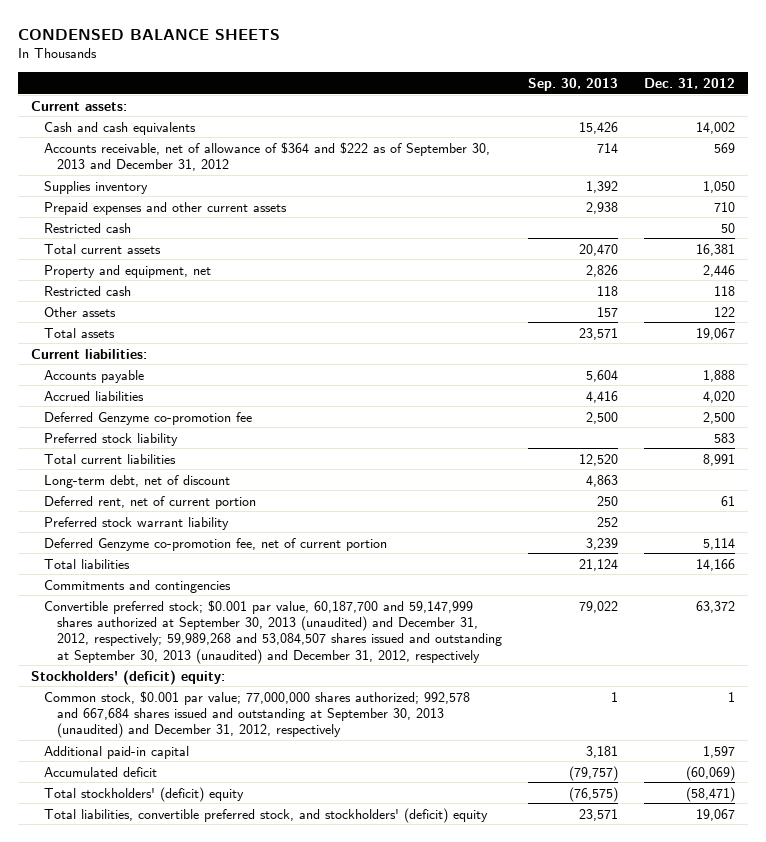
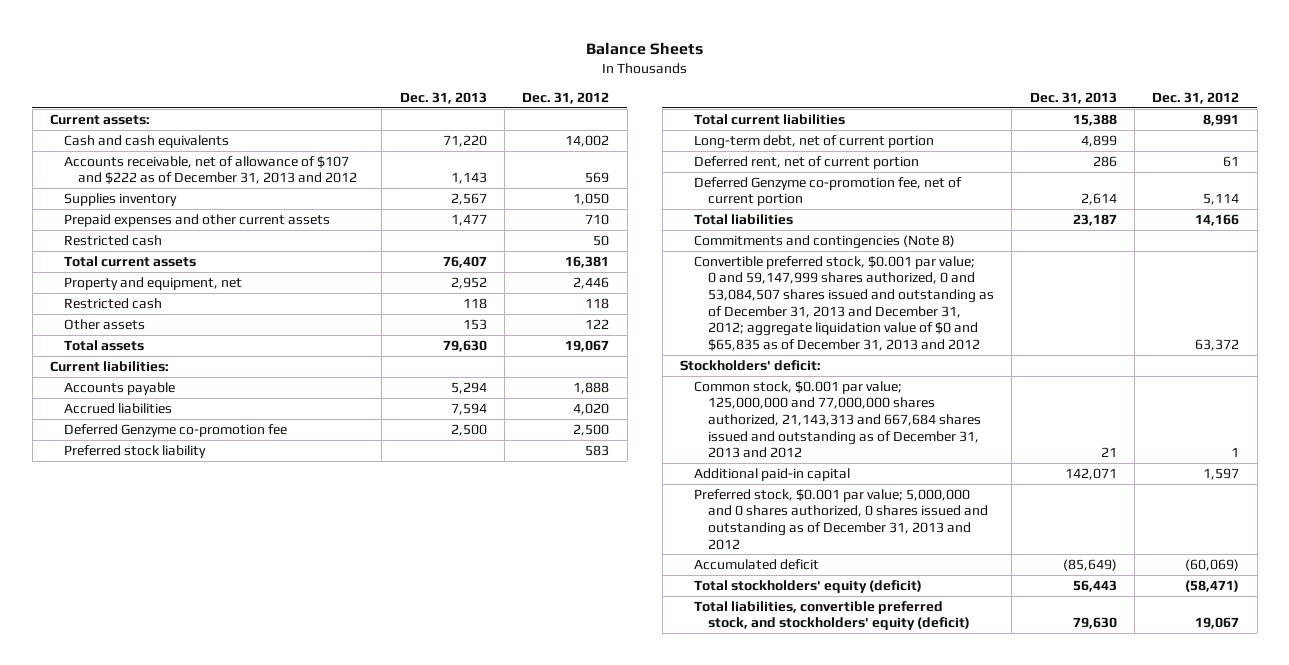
[17,28,280,40] CONDENSED BALANCE SHEETS -> [585,41,703,55] Balance Sheets
[527,77,618,91] Sep. 30, 2013 -> none
none -> [399,91,487,104] Dec. 31, 2013
[43,141,490,171] Accounts receivable, net of allowance of $364 and $222 as of September 30, 2013 and December 31, 2012 -> [63,155,358,185] Accounts receivable, net of allowance of $107 and $222 as of December 31, 2013 and 2012
[43,474,230,488] Long-term debt, net of discount -> [694,134,935,149] Long-term debt, net of current portion
[43,516,229,530] Preferred stock warrant liability -> none
[43,579,231,593] Commitments and contingencies -> [694,234,956,249] Commitments and contingencies (Note 8)
[43,599,502,664] Convertible preferred stock; $0.001 par value, 60,187,700 and 59,147,999 shares authorized at September 30, 2013 (unaudited) and December 31, 2012, respectively; 59,989,268 and 53,084,507 shares issued and outstanding at September 30, 2013 (unaudited) and December 31, 2012, respectively -> [694,255,995,351] Convertible preferred stock, $0.001 par value; 0 and 59,147,999 shares authorized, 0 and 53,084,507 shares issued and outstanding as of December 31, 2013 and December 31, 2012; aggregate liquidation value of $0 and $65,835 as of December 31, 2013 and 2012
[30,669,225,685] Stockholders' (deficit) equity: -> [680,359,822,371] Stockholders' deficit:
[43,690,470,739] Common stock, $0.001 par value; 77,000,000 shares authorized; 992,578 and 667,684 shares issued and outstanding at September 30, 2013 (unaudited) and December 31, 2012, respectively -> [694,380,982,459] Common stock, $0.001 par value; 125,000,000 and 77,000,000 shares authorized, 21,143,313 and 667,684 shares issued and outstanding as of December 31, 2013 and 2012
none -> [694,488,989,550] Preferred stock, $0.001 par value; 5,000,000 and 0 shares authorized, 0 shares issued and outstanding as of December 31, 2013 and 2012
[43,786,244,802] Total stockholders' (deficit) equity -> [694,579,923,593] Total stockholders' equity (deficit)
[43,807,488,823] Total liabilities, convertible preferred stock, and stockholders' (deficit) equity -> [694,600,971,631] Total liabilities, convertible preferred stock, and stockholders' equity (deficit)

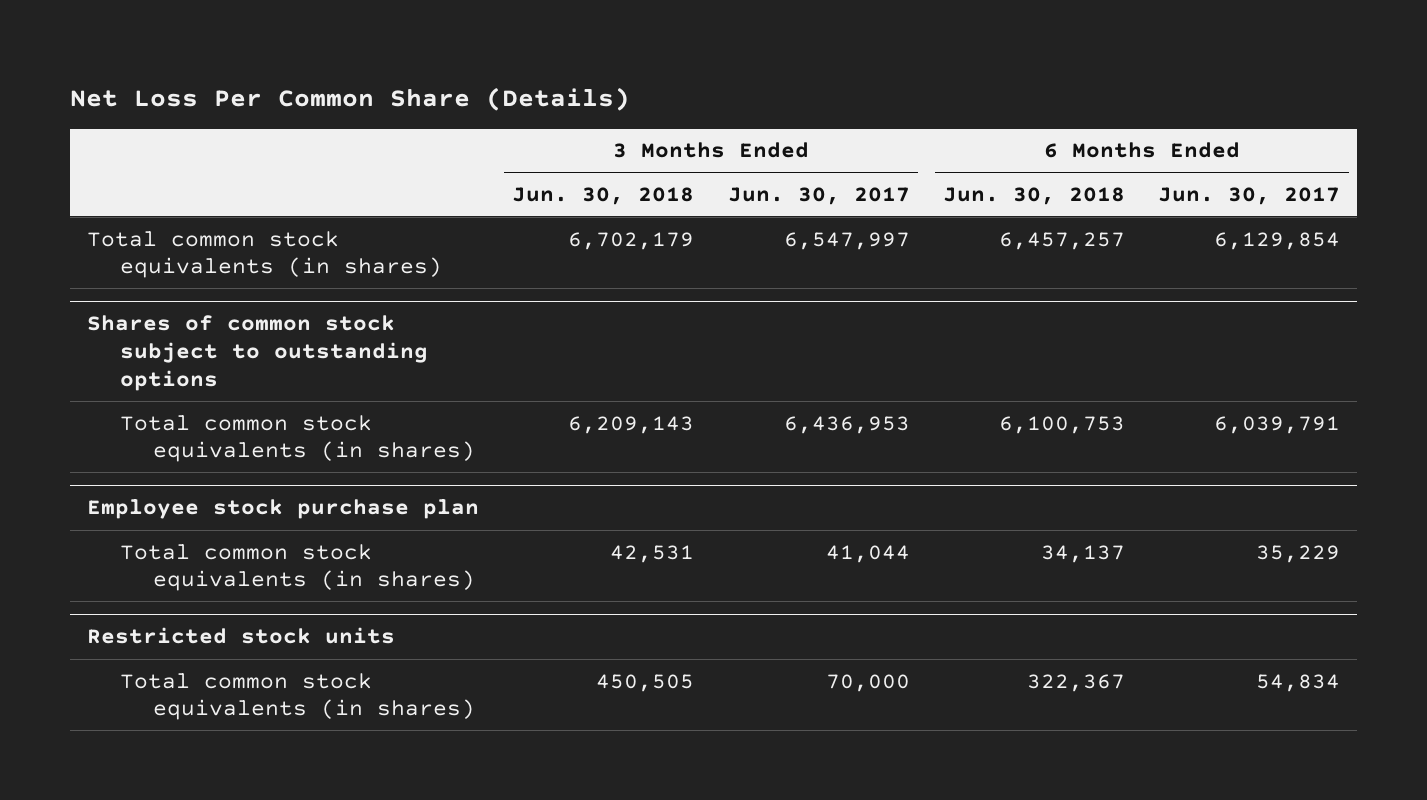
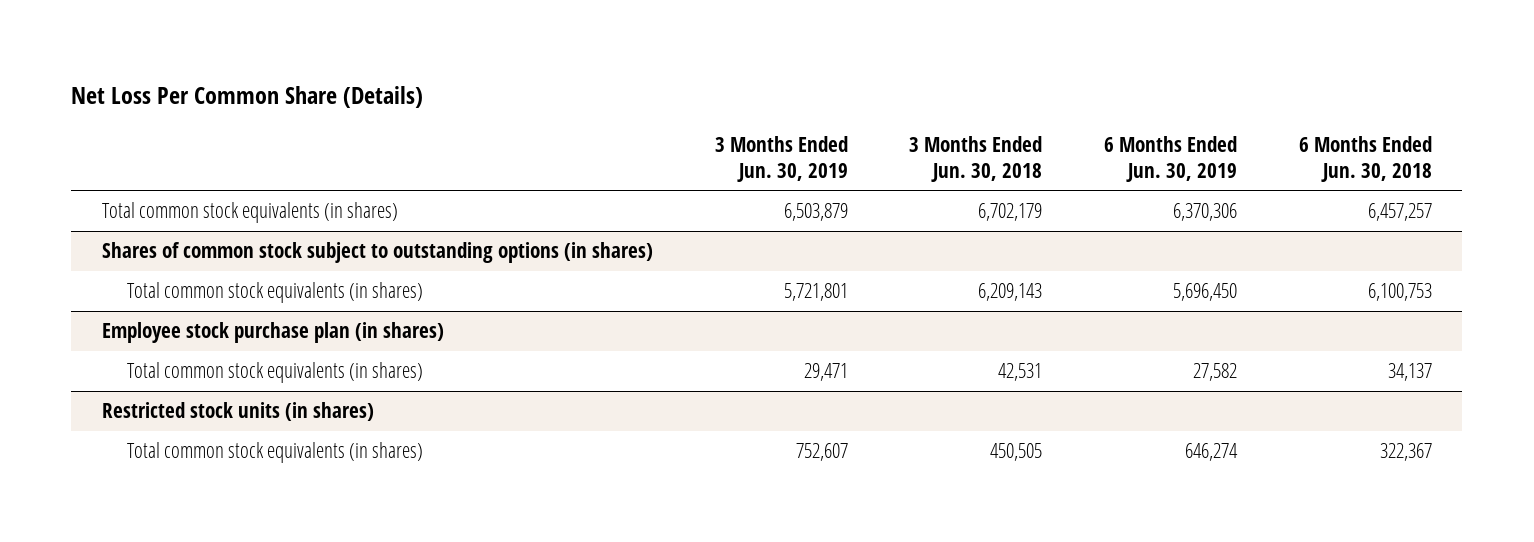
[727,186,910,205] Jun. 30, 2017 -> none
[1158,186,1341,205] Jun. 30, 2017 -> none
none -> [714,136,848,182] 3 Months Ended Jun. 30, 2019
none -> [1104,136,1238,182] 6 Months Ended Jun. 30, 2019
[86,315,429,392] Shares of common stock subject to outstanding options -> [102,242,654,264] Shares of common stock subject to outstanding options (in shares)
[86,499,479,520] Employee stock purchase plan -> [102,322,445,344] Employee stock purchase plan (in shares)
[86,627,395,645] Restricted stock units -> [102,402,375,422] Restricted stock units (in shares)

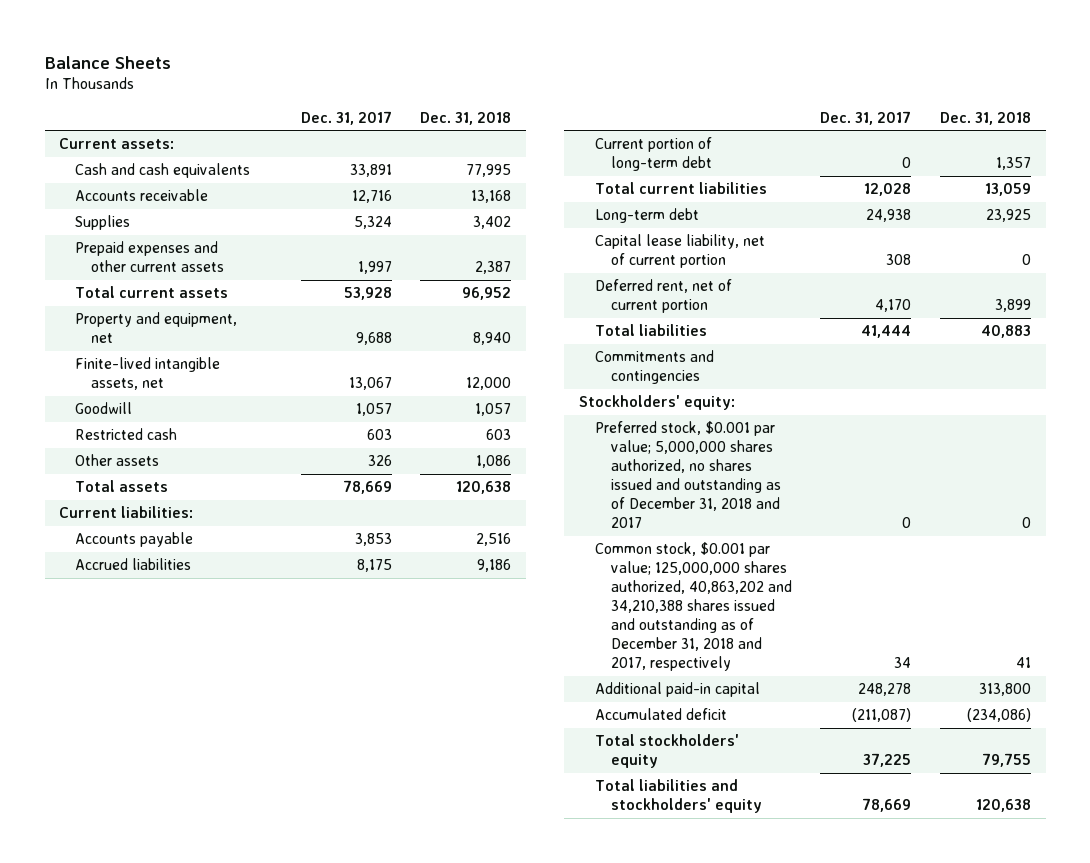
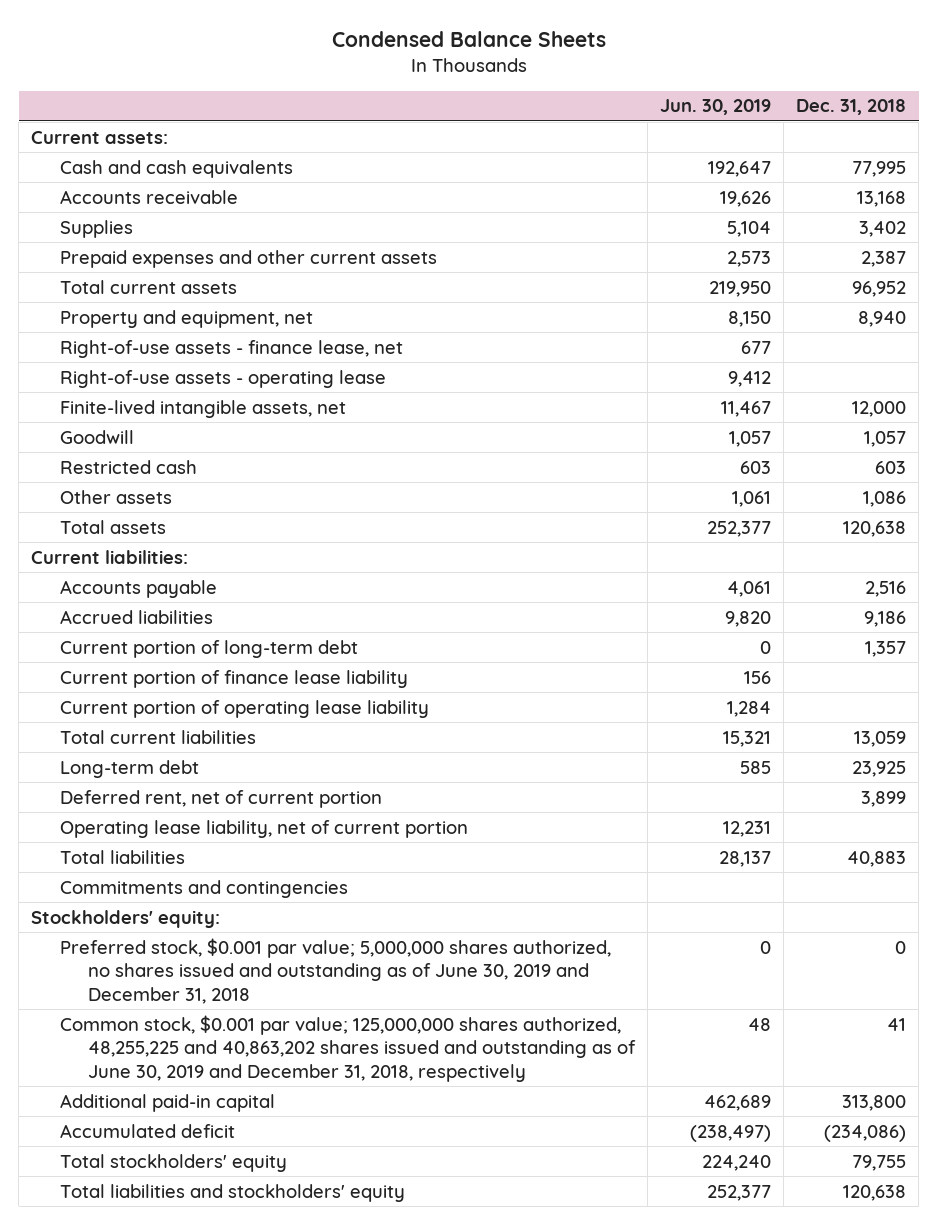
[44,55,171,69] Balance Sheets -> [331,31,606,48] Condensed Balance Sheets
[300,110,392,125] Dec. 31, 2017 -> none
none -> [660,99,772,116] Jun. 30, 2019
none -> [59,339,403,358] Right-of-use assets - finance lease, net
none -> [59,369,386,388] Right-of-use assets - operating lease
none -> [59,669,408,688] Current portion of finance lease liability
none -> [59,699,429,718] Current portion of operating lease liability
[594,234,765,269] Capital lease liability, net of current portion -> none
none -> [59,819,468,838] Operating lease liability, net of current portion
[594,421,781,529] Preferred stock, $0.001 par value; 5,000,000 shares authorized, no shares issued and outstanding as of December 31, 2018 and 2017 -> [59,937,611,1004] Preferred stock, $0.001 par value; 5,000,000 shares authorized, no shares issued and outstanding as of June 30, 2019 and December 31, 2018
[594,542,792,672] Common stock, $0.001 par value; 125,000,000 shares authorized, 40,863,202 and 34,210,388 shares issued and outstanding as of December 31, 2018 and 2017, respectively -> [59,1014,637,1082] Common stock, $0.001 par value; 125,000,000 shares authorized, 48,255,225 and 40,863,202 shares issued and outstanding as of June 30, 2019 and December 31, 2018, respectively

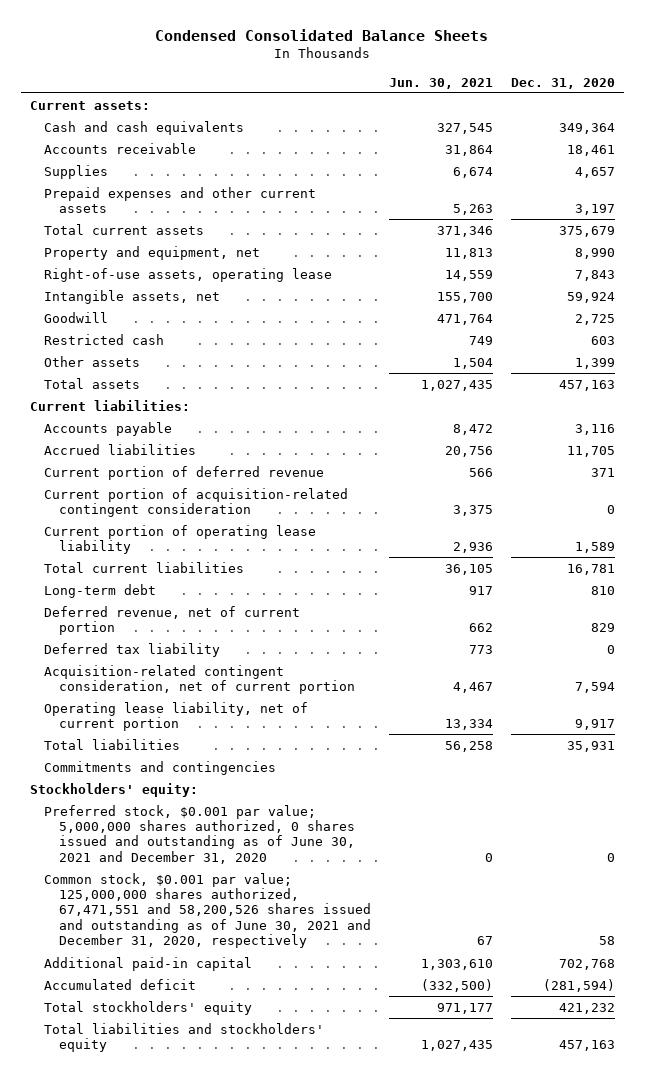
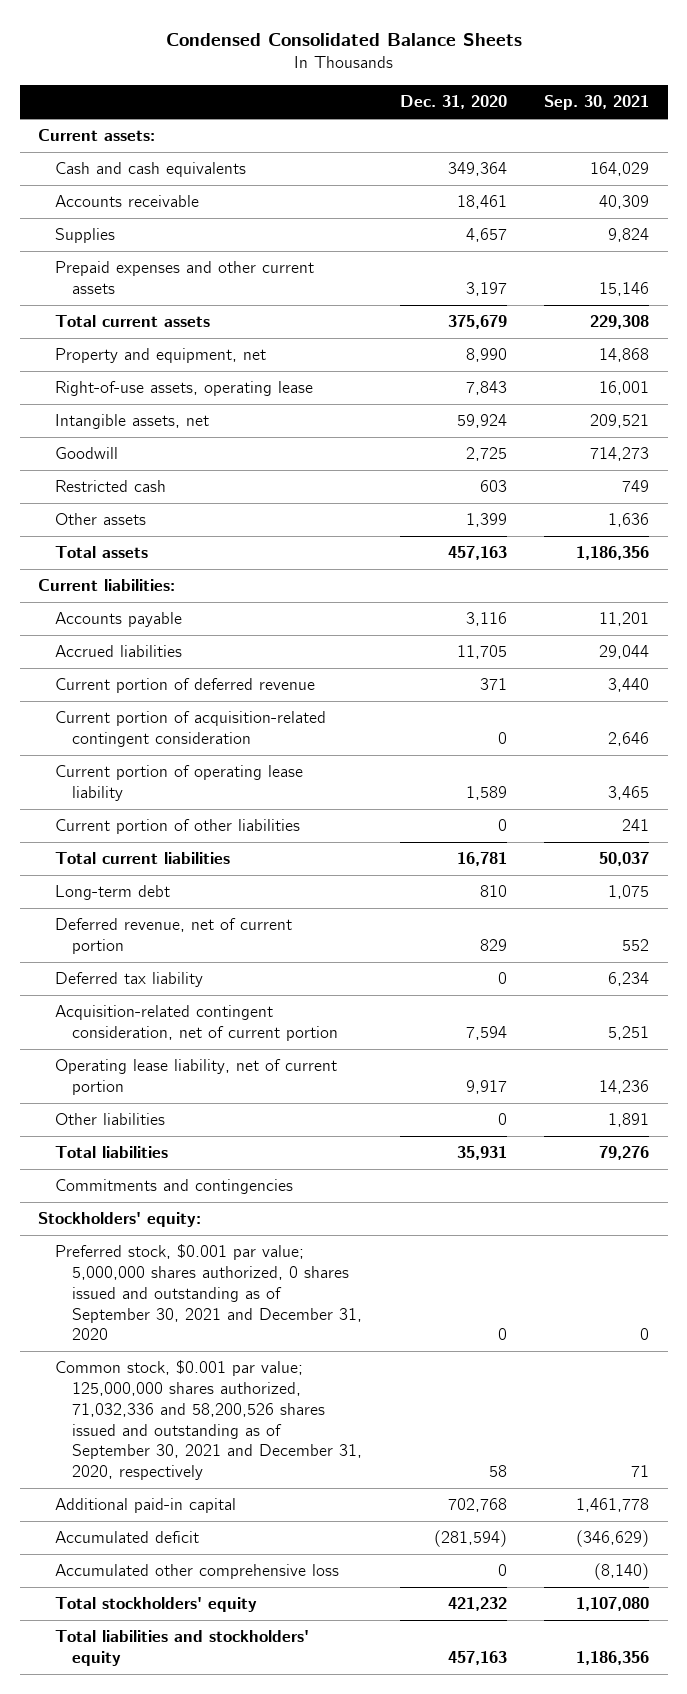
[388,77,493,89] Jun. 30, 2021 -> none
none -> [543,95,649,111] Sep. 30, 2021
none -> [55,819,301,835] Current portion of other liabilities
none -> [55,1113,166,1126] Other liabilities
[44,804,355,864] Preferred stock, $0.001 par value; 5,000,000 shares authorized, 0 shares issued and outstanding as of June 30, 2021 and December 31, 2020 -> [55,1244,363,1341] Preferred stock, $0.001 par value; 5,000,000 shares authorized, 0 shares issued and outstanding as of September 30, 2021 and December 31, 2020
[44,872,371,949] Common stock, $0.001 par value; 125,000,000 shares authorized, 67,471,551 and 58,200,526 shares issued and outstanding as of June 30, 2021 and December 31, 2020, respectively -> [55,1360,363,1481] Common stock, $0.001 par value; 125,000,000 shares authorized, 71,032,336 and 58,200,526 shares issued and outstanding as of September 30, 2021 and December 31, 2020, respectively
none -> [55,1564,340,1580] Accumulated other comprehensive loss

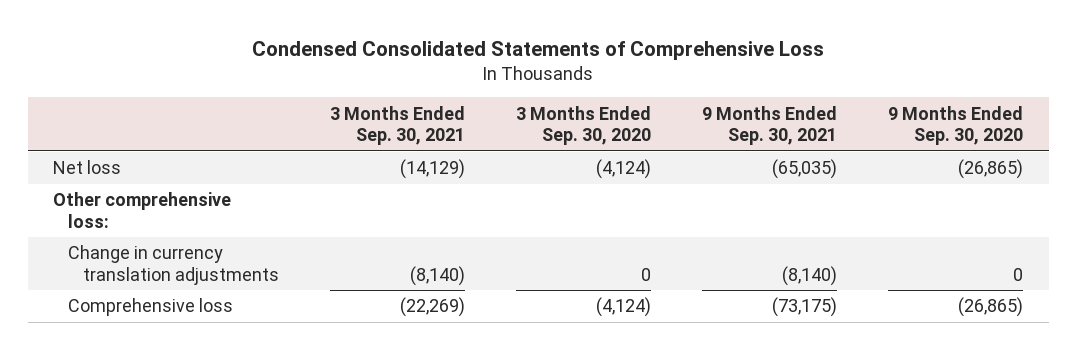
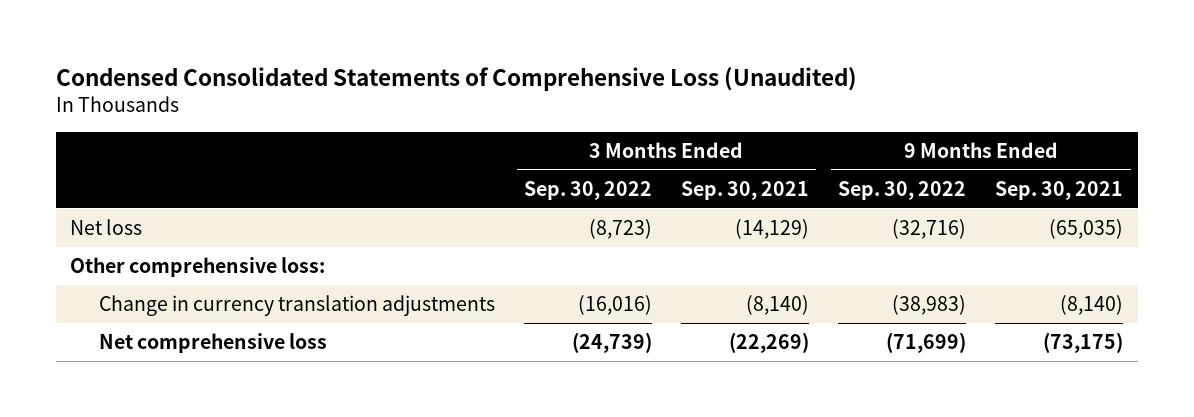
[252,40,825,60] Condensed Consolidated Statements of Comprehensive Loss -> [55,66,857,91] Condensed Consolidated Statements of Comprehensive Loss (Unaudited)
[516,105,652,145] 3 Months Ended Sep. 30, 2020 -> none
[888,105,1024,145] 9 Months Ended Sep. 30, 2020 -> none
none -> [523,181,652,201] Sep. 30, 2022
none -> [838,181,967,201] Sep. 30, 2022
[68,298,234,317] Comprehensive loss -> [98,333,327,354] Net comprehensive loss

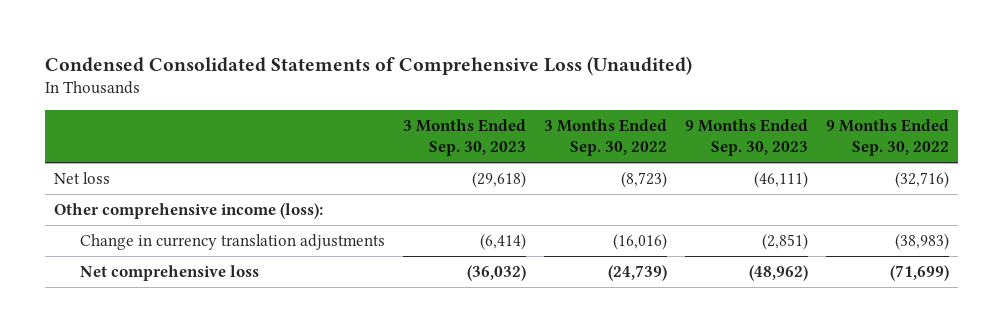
[681,181,810,201] Sep. 30, 2021 -> none
[995,181,1124,201] Sep. 30, 2021 -> none
none -> [402,119,526,157] 3 Months Ended Sep. 30, 2023
none -> [685,119,809,157] 9 Months Ended Sep. 30, 2023
[70,257,326,278] Other comprehensive loss: -> [53,203,323,220] Other comprehensive income (loss):

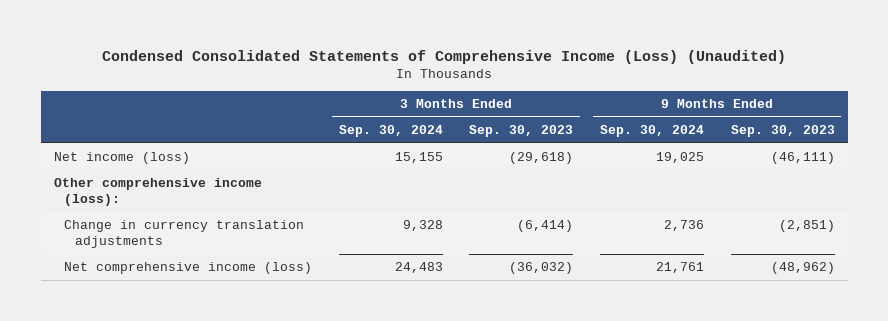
[44,55,692,75] Condensed Consolidated Statements of Comprehensive Loss (Unaudited) -> [102,49,787,64] Condensed Consolidated Statements of Comprehensive Income (Loss) (Unaudited)
[543,119,667,157] 3 Months Ended Sep. 30, 2022 -> none
[826,119,950,157] 9 Months Ended Sep. 30, 2022 -> none
none -> [338,124,443,137] Sep. 30, 2024
none -> [599,124,704,137] Sep. 30, 2024
[53,172,110,185] Net loss -> [53,152,190,165] Net income (loss)
[79,265,259,282] Net comprehensive loss -> [64,262,313,275] Net comprehensive income (loss)

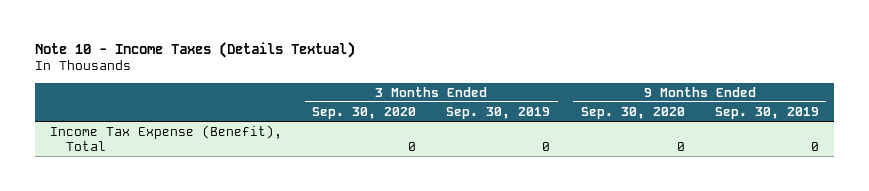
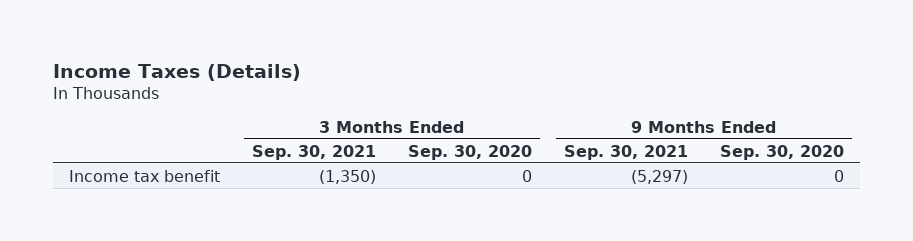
[34,41,355,58] Note 10 - Income Taxes (Details Textual) -> [53,63,302,81] Income Taxes (Details)
[446,106,551,119] Sep. 30, 2019 -> none
[714,106,819,119] Sep. 30, 2019 -> none
none -> [252,144,377,160] Sep. 30, 2021
none -> [564,144,689,160] Sep. 30, 2021
[49,124,282,152] Income Tax Expense (Benefit), Total -> [69,169,221,182] Income tax benefit

